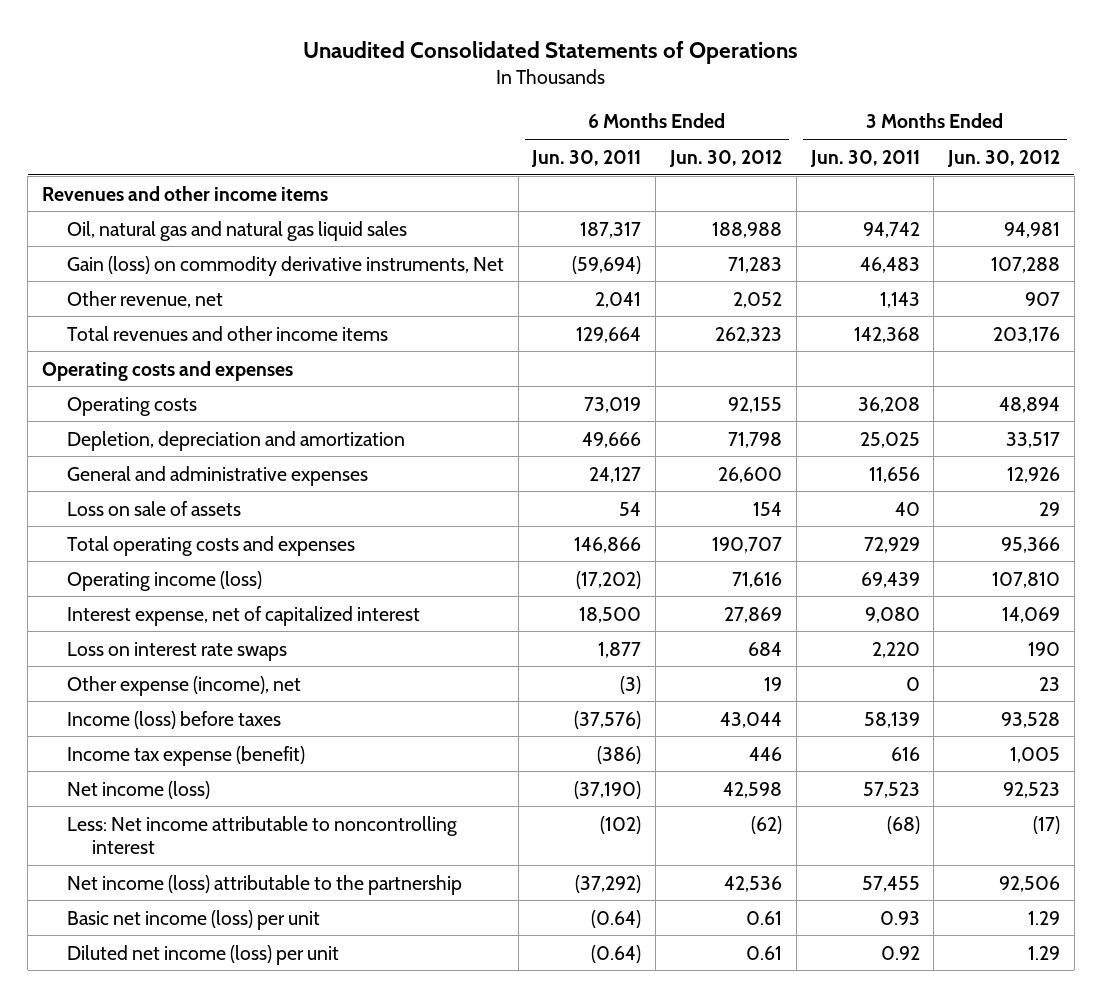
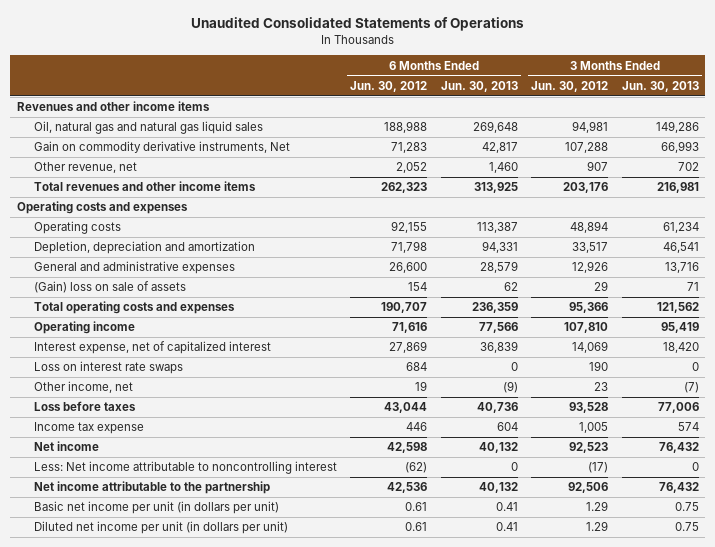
[531,149,642,167] Jun. 30, 2011 -> none
[809,149,920,167] Jun. 30, 2011 -> none
none -> [440,80,518,92] Jun. 30, 2013
none -> [621,80,699,92] Jun. 30, 2013
[66,255,504,276] Gain (loss) on commodity derivative instruments, Net -> [33,141,290,154] Gain on commodity derivative instruments, Net
[66,500,241,516] Loss on sale of assets -> [33,281,186,294] (Gain) loss on sale of assets
[66,570,262,591] Operating income (loss) -> [33,321,135,335] Operating income
[66,675,301,696] Other expense (income), net -> [33,381,133,394] Other income, net
[66,710,281,729] Income (loss) before taxes -> [33,401,136,412] Loss before taxes
[66,745,305,766] Income tax expense (benefit) -> [33,422,144,435] Income tax expense
[66,780,210,799] Net income (loss) -> [33,441,99,452] Net income
[66,874,462,895] Net income (loss) attributable to the partnership -> [33,481,270,495] Net income attributable to the partnership
[66,909,320,930] Basic net income (loss) per unit -> [33,501,279,515] Basic net income per unit (in dollars per unit)
[66,944,339,965] Diluted net income (loss) per unit -> [33,521,288,535] Diluted net income per unit (in dollars per unit)

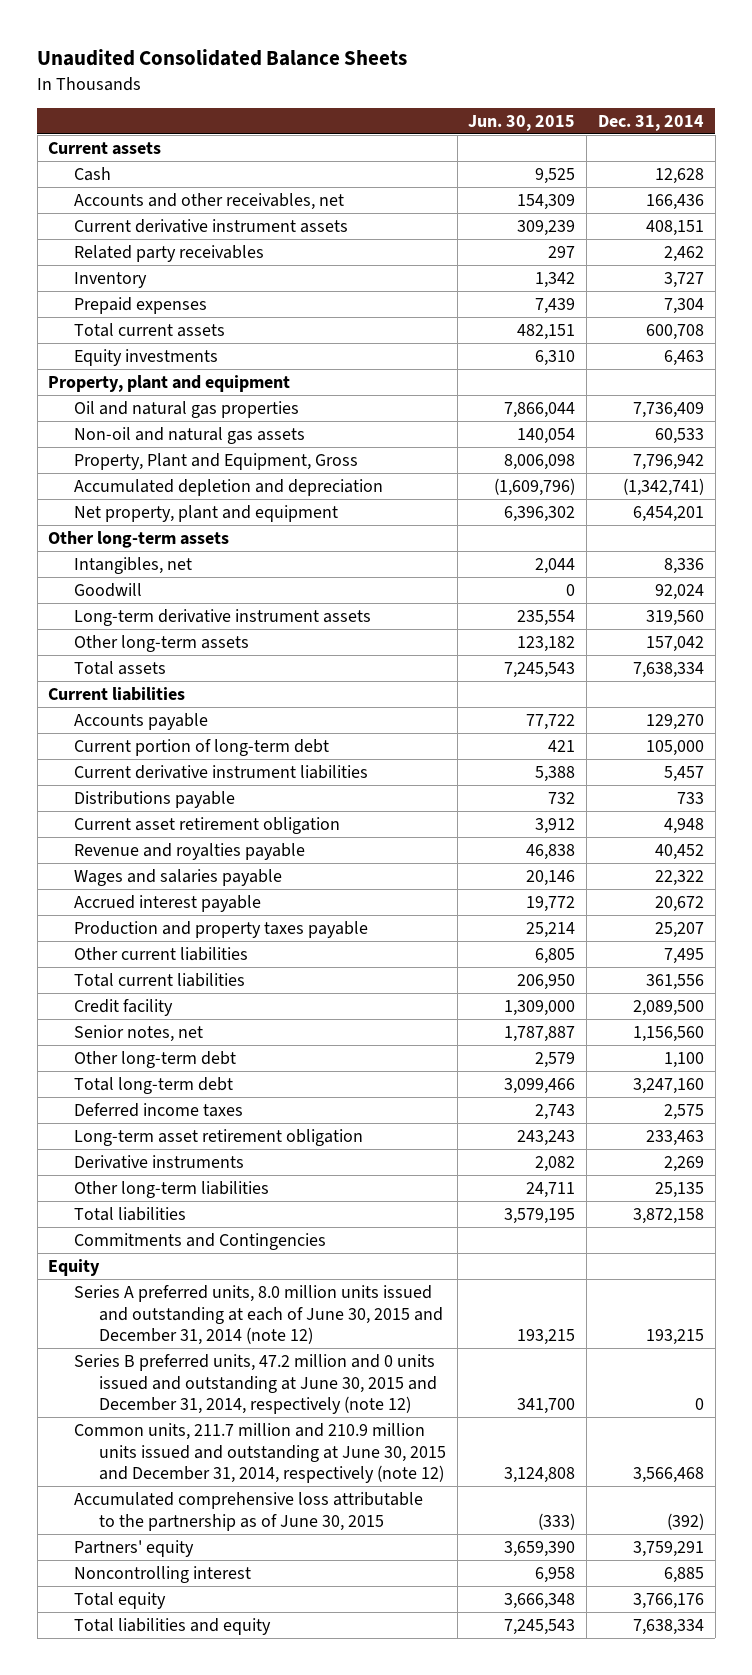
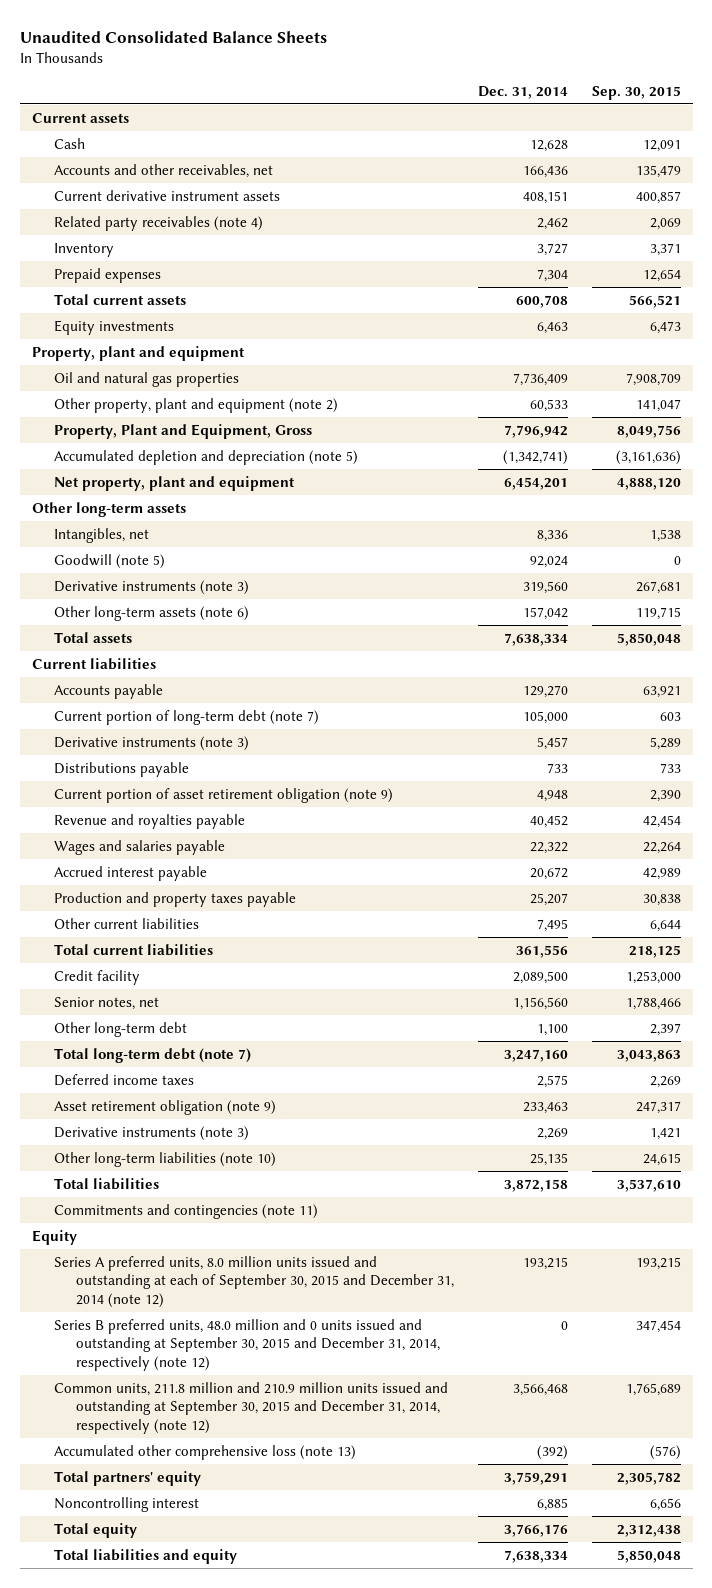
[468,114,576,131] Jun. 30, 2015 -> none
none -> [591,85,681,100] Sep. 30, 2015
[73,245,264,263] Related party receivables -> [53,215,263,231] Related party receivables (note 4)
[73,427,305,445] Non-oil and natural gas assets -> [53,397,338,413] Other property, plant and equipment (note 2)
[73,479,383,497] Accumulated depletion and depreciation -> [53,449,358,465] Accumulated depletion and depreciation (note 5)
[73,583,142,598] Goodwill -> [53,553,165,569] Goodwill (note 5)
[73,609,371,627] Long-term derivative instrument assets -> [53,579,249,595] Derivative instruments (note 3)
[73,635,249,653] Other long-term assets -> [53,605,249,621] Other long-term assets (note 6)
[73,739,329,757] Current portion of long-term debt -> [53,709,319,725] Current portion of long-term debt (note 7)
[73,765,368,780] Current derivative instrument liabilities -> [53,735,249,751] Derivative instruments (note 3)
[73,817,340,835] Current asset retirement obligation -> [53,787,393,803] Current portion of asset retirement obligation (note 9)
[73,1077,233,1095] Total long-term debt -> [53,1047,251,1063] Total long-term debt (note 7)
[73,1129,363,1147] Long-term asset retirement obligation -> [53,1099,276,1115] Asset retirement obligation (note 9)
[73,1155,244,1170] Derivative instruments -> [53,1125,249,1141] Derivative instruments (note 3)
[73,1181,269,1199] Other long-term liabilities -> [53,1151,276,1167] Other long-term liabilities (note 10)
[73,1233,326,1251] Commitments and Contingencies -> [53,1203,318,1219] Commitments and contingencies (note 11)
[73,1285,443,1346] Series A preferred units, 8.0 million units issued and outstanding at each of June 30, 2015 and December 31, 2014 (note 12) -> [53,1255,455,1308] Series A preferred units, 8.0 million units issued and outstanding at each of September 30, 2015 and December 31, 2014 (note 12)
[73,1354,437,1415] Series B preferred units, 47.2 million and 0 units issued and outstanding at June 30, 2015 and December 31, 2014, respectively (note 12) -> [53,1318,441,1371] Series B preferred units, 48.0 million and 0 units issued and outstanding at September 30, 2015 and December 31, 2014, respectively (note 12)
[73,1423,446,1484] Common units, 211.7 million and 210.9 million units issued and outstanding at June 30, 2015 and December 31, 2014, respectively (note 12) -> [53,1381,448,1434] Common units, 211.8 million and 210.9 million units issued and outstanding at September 30, 2015 and December 31, 2014, respectively (note 12)
[73,1492,423,1531] Accumulated comprehensive loss attributable to the partnership as of June 30, 2015 -> [53,1444,356,1460] Accumulated other comprehensive loss (note 13)
[73,1540,194,1558] Partners' equity -> [53,1470,201,1486] Total partners' equity

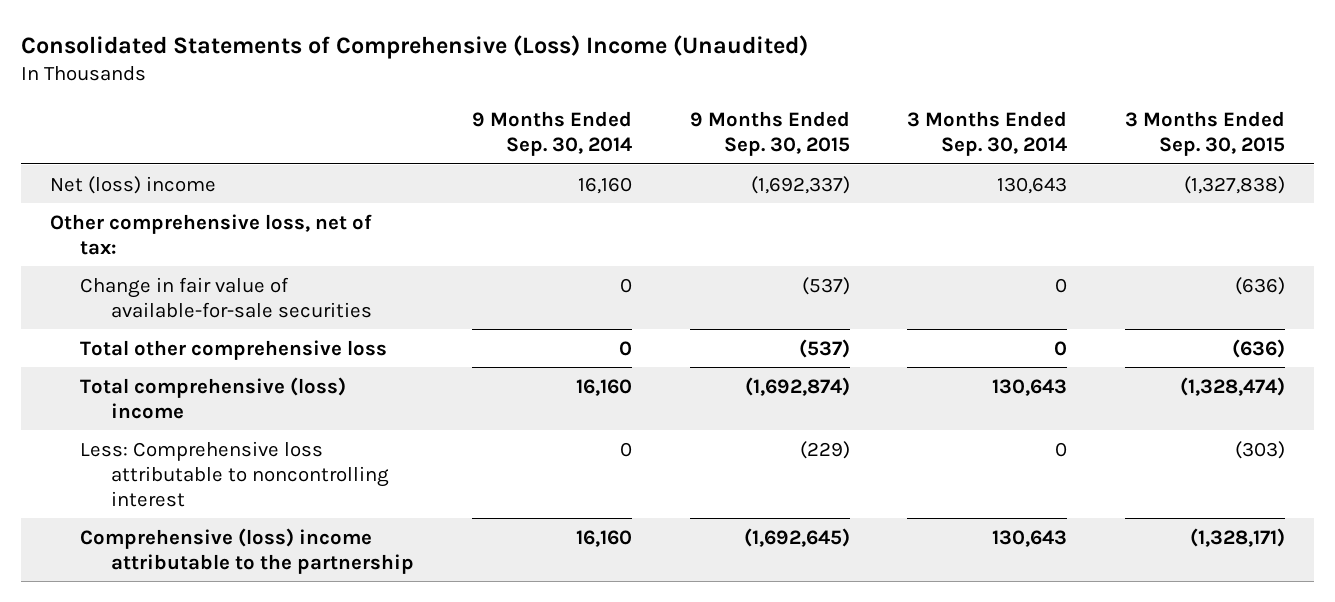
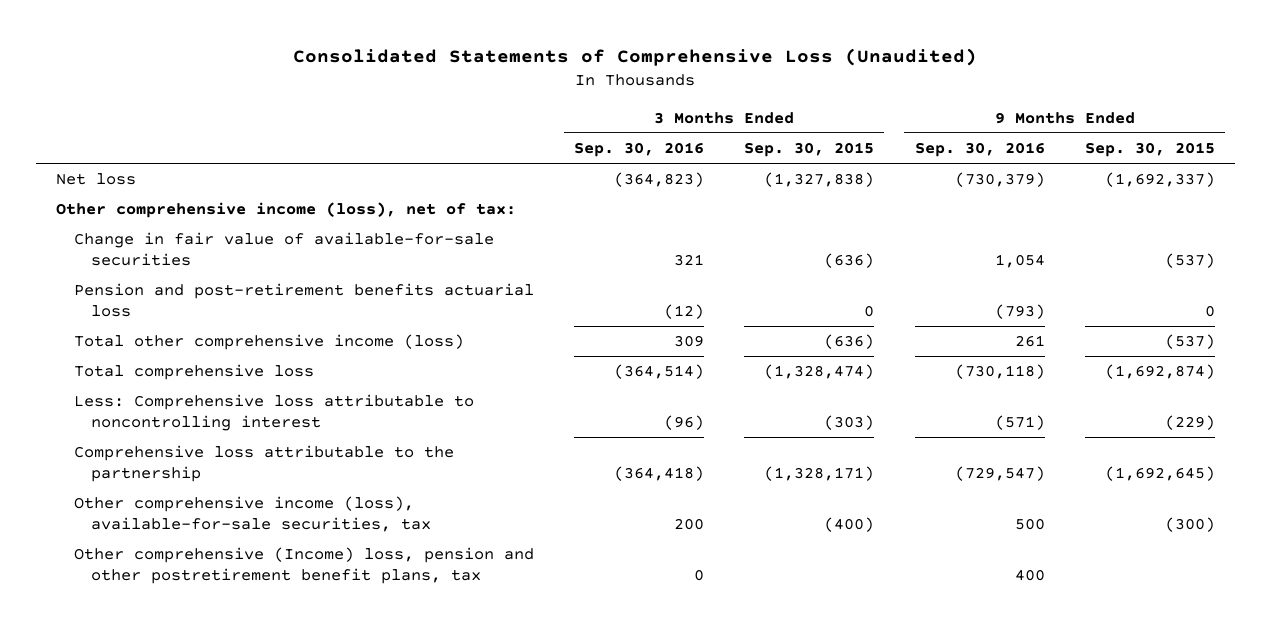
[20,34,808,59] Consolidated Statements of Comprehensive (Loss) Income (Unaudited) -> [293,48,978,67] Consolidated Statements of Comprehensive Loss (Unaudited)
[471,111,632,157] 9 Months Ended Sep. 30, 2014 -> none
[907,111,1068,157] 3 Months Ended Sep. 30, 2014 -> none
none -> [573,142,704,158] Sep. 30, 2016
none -> [914,142,1045,158] Sep. 30, 2016
[49,175,216,194] Net (loss) income -> [55,173,136,186] Net loss
[49,213,372,255] Other comprehensive loss, net of tax: -> [55,202,516,219] Other comprehensive income (loss), net of tax:
none -> [73,283,534,317] Pension and post-retirement benefits actuarial loss
[80,339,388,360] Total other comprehensive loss -> [73,334,464,351] Total other comprehensive income (loss)
[80,376,347,419] Total comprehensive (loss) income -> [73,364,314,381] Total comprehensive loss
[80,527,415,574] Comprehensive (loss) income attributable to the partnership -> [73,445,454,482] Comprehensive loss attributable to the partnership
none -> [73,496,432,532] Other comprehensive income (loss), available-for-sale securities, tax
none -> [73,547,534,584] Other comprehensive (Income) loss, pension and other postretirement benefit plans, tax

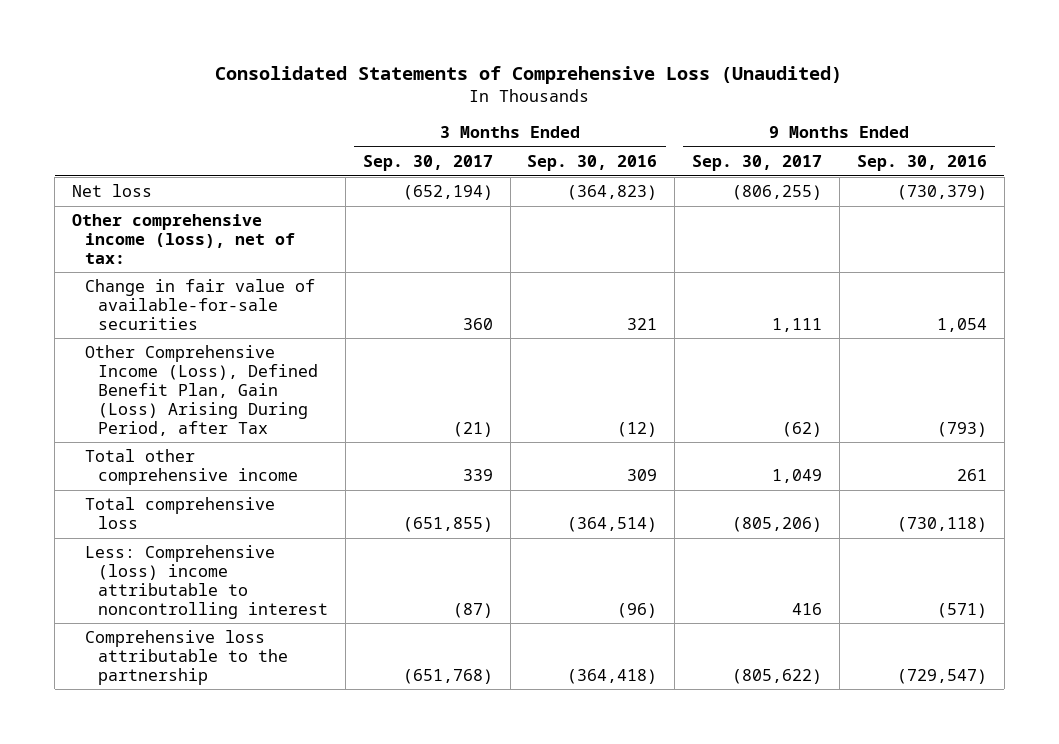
[744,142,875,158] Sep. 30, 2015 -> none
[1084,142,1215,158] Sep. 30, 2015 -> none
none -> [362,155,493,172] Sep. 30, 2017
none -> [692,155,823,172] Sep. 30, 2017
[73,283,534,317] Pension and post-retirement benefits actuarial loss -> [84,345,318,436] Other Comprehensive Income (Loss), Defined Benefit Plan, Gain (Loss) Arising During Period, after Tax
[73,334,464,351] Total other comprehensive income (loss) -> [84,449,298,486] Total other comprehensive income
[73,394,474,431] Less: Comprehensive loss attributable to noncontrolling interest -> [84,545,328,619] Less: Comprehensive (loss) income attributable to noncontrolling interest
[73,496,432,532] Other comprehensive income (loss), available-for-sale securities, tax -> none
[73,547,534,584] Other comprehensive (Income) loss, pension and other postretirement benefit plans, tax -> none

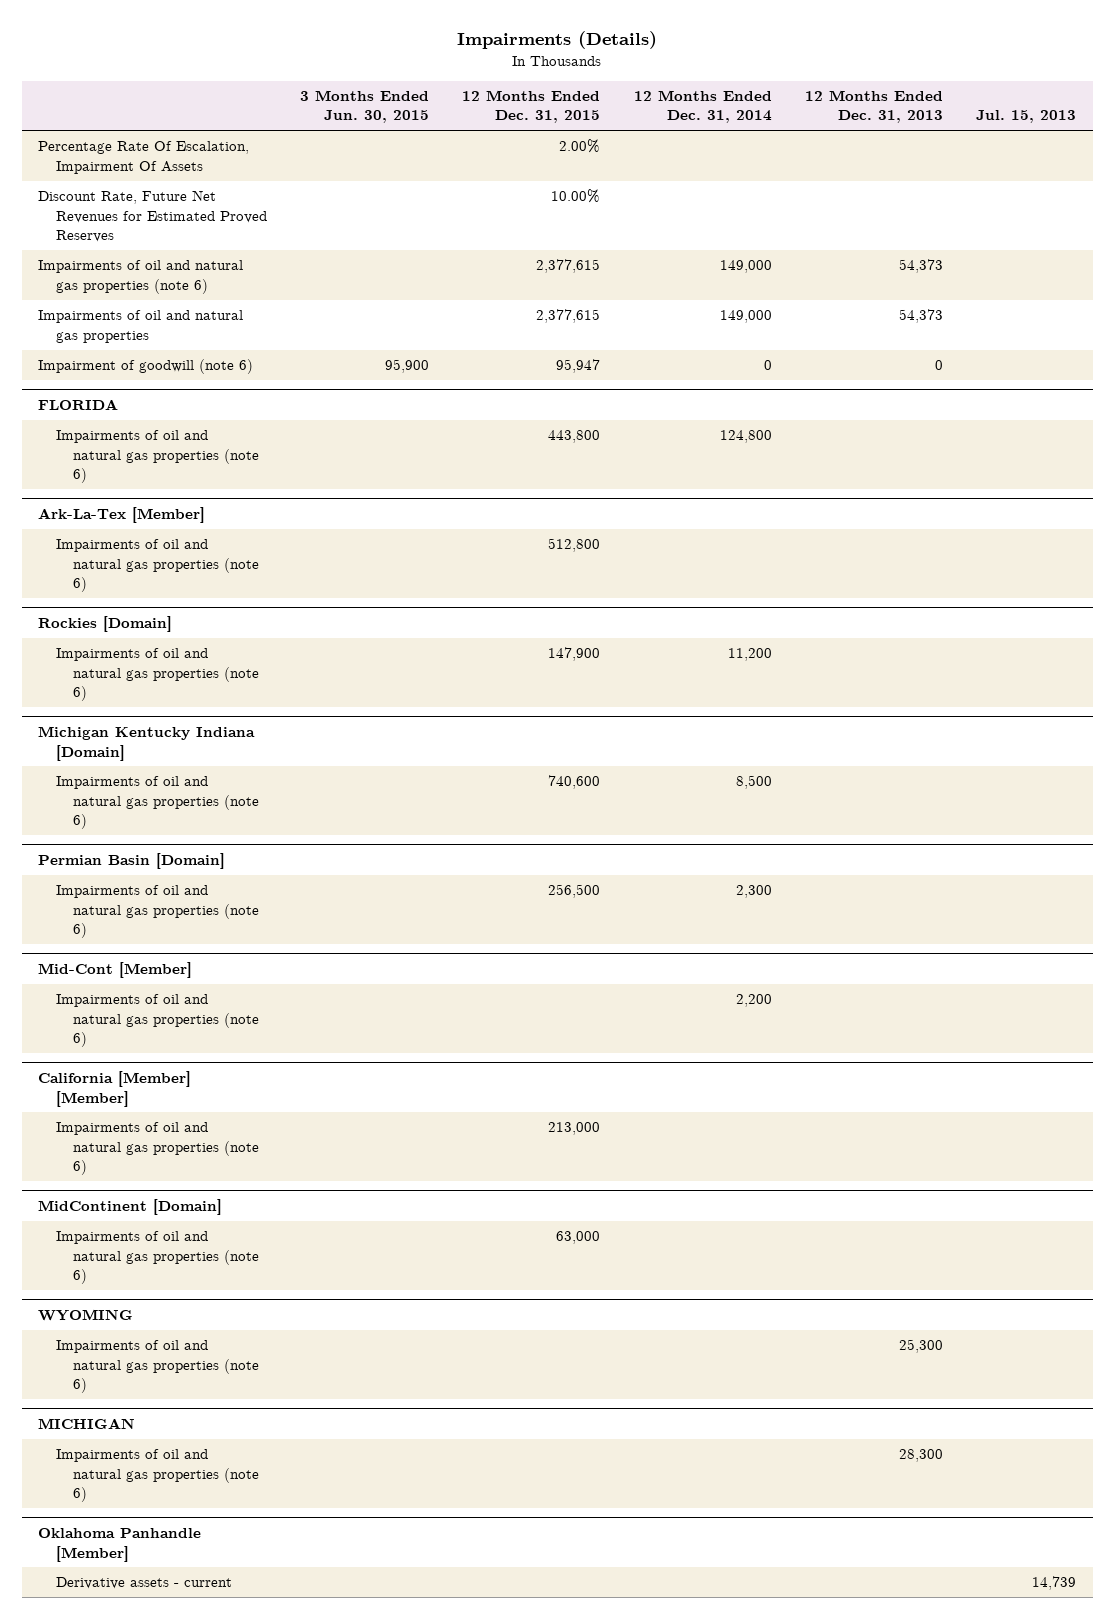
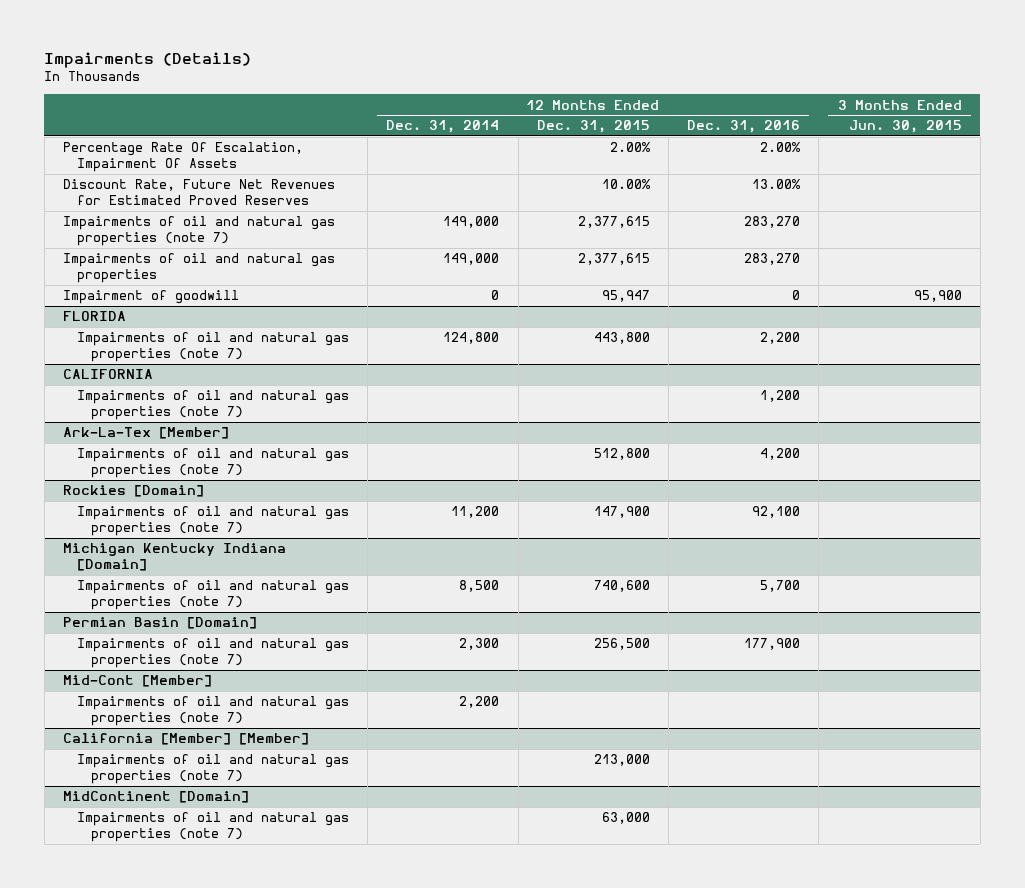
[805,90,944,124] 12 Months Ended Dec. 31, 2013 -> none
[976,110,1077,124] Jul. 15, 2013 -> none
none -> [687,120,801,134] Dec. 31, 2016
[38,260,244,294] Impairments of oil and natural gas properties (note 6) -> [63,216,336,247] Impairments of oil and natural gas properties (note 7)
[38,359,254,375] Impairment of goodwill (note 6) -> [63,290,240,305] Impairment of goodwill
[55,430,260,484] Impairments of oil and natural gas properties (note 6) -> [76,332,349,363] Impairments of oil and natural gas properties (note 7)
none -> [63,369,154,380] CALIFORNIA
none -> [76,390,349,421] Impairments of oil and natural gas properties (note 7)
[55,539,260,593] Impairments of oil and natural gas properties (note 6) -> [76,448,349,479] Impairments of oil and natural gas properties (note 7)
[55,648,260,702] Impairments of oil and natural gas properties (note 6) -> [76,506,349,537] Impairments of oil and natural gas properties (note 7)
[55,776,260,830] Impairments of oil and natural gas properties (note 6) -> [76,580,349,611] Impairments of oil and natural gas properties (note 7)
[55,885,260,939] Impairments of oil and natural gas properties (note 6) -> [76,638,349,669] Impairments of oil and natural gas properties (note 7)
[55,994,260,1048] Impairments of oil and natural gas properties (note 6) -> [76,696,349,727] Impairments of oil and natural gas properties (note 7)
[55,1122,260,1176] Impairments of oil and natural gas properties (note 6) -> [76,754,349,785] Impairments of oil and natural gas properties (note 7)
[38,1309,134,1322] WYOMING -> none
[55,1340,260,1394] Impairments of oil and natural gas properties (note 6) -> none
[38,1418,136,1430] MICHIGAN -> none
[55,1449,260,1503] Impairments of oil and natural gas properties (note 6) -> none
[38,1528,202,1562] Oklahoma Panhandle [Member] -> none
[55,1577,232,1590] Derivative assets - current -> none
[55,1231,260,1285] Impairments of oil and natural gas properties (note 6) -> [76,812,349,843] Impairments of oil and natural gas properties (note 7)

